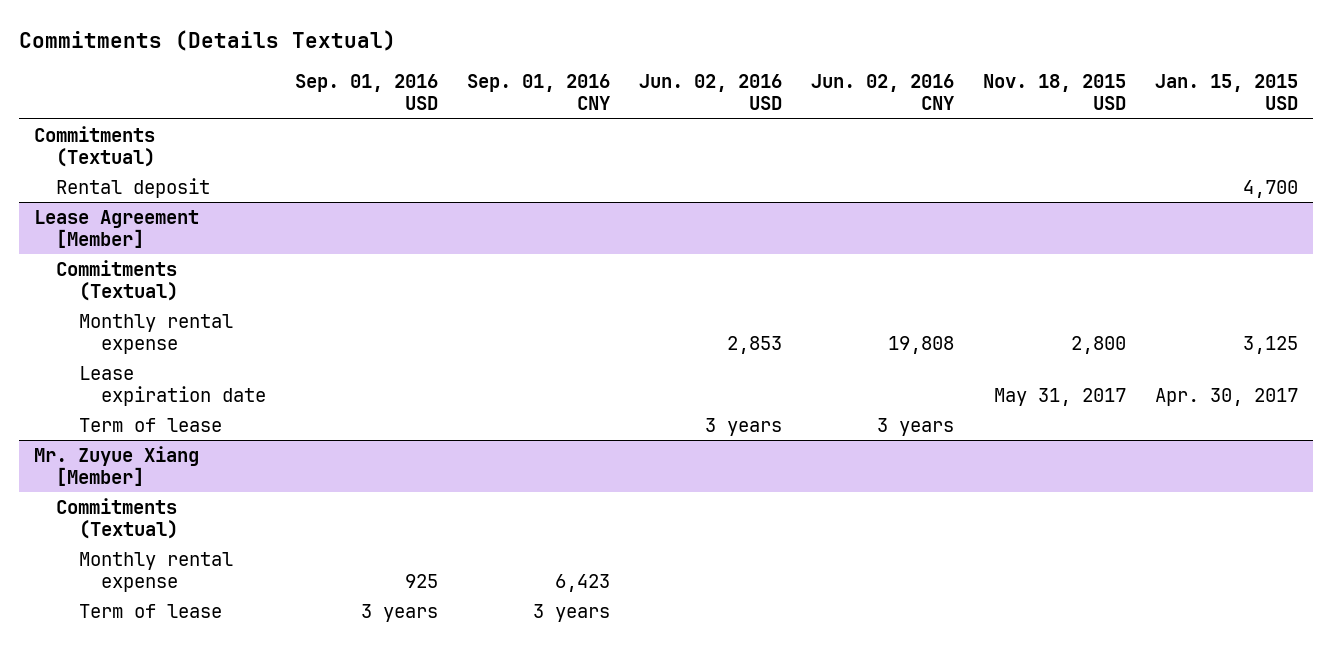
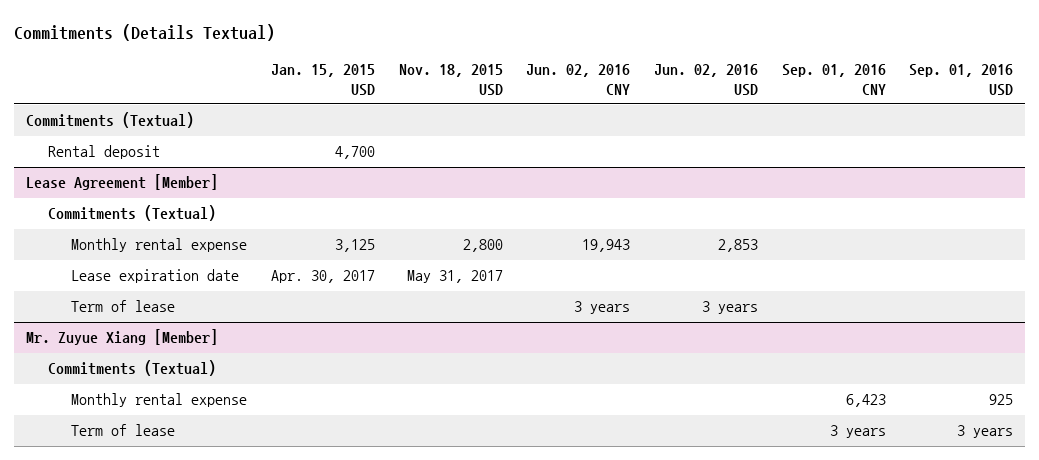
[888,336,955,355] 19,808 -> [582,239,631,253] 19,943

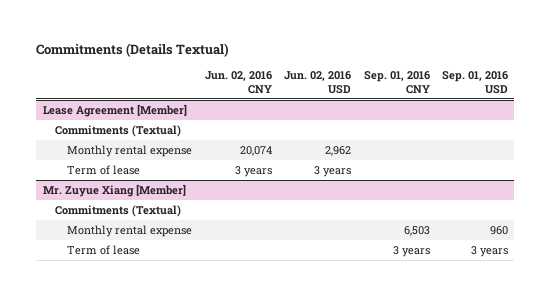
[270,64,375,96] Jan. 15, 2015 USD -> none
[398,64,503,96] Nov. 18, 2015 USD -> none
[25,112,194,129] Commitments (Textual) -> none
[48,145,161,160] Rental deposit -> none
[71,269,240,284] Lease expiration date -> none
[582,239,631,253] 19,943 -> [239,145,272,156] 20,074
[717,239,758,253] 2,853 -> [325,145,352,156] 2,962
[845,394,886,408] 6,423 -> [403,225,430,236] 6,503
[989,394,1014,406] 925 -> [490,225,509,235] 960

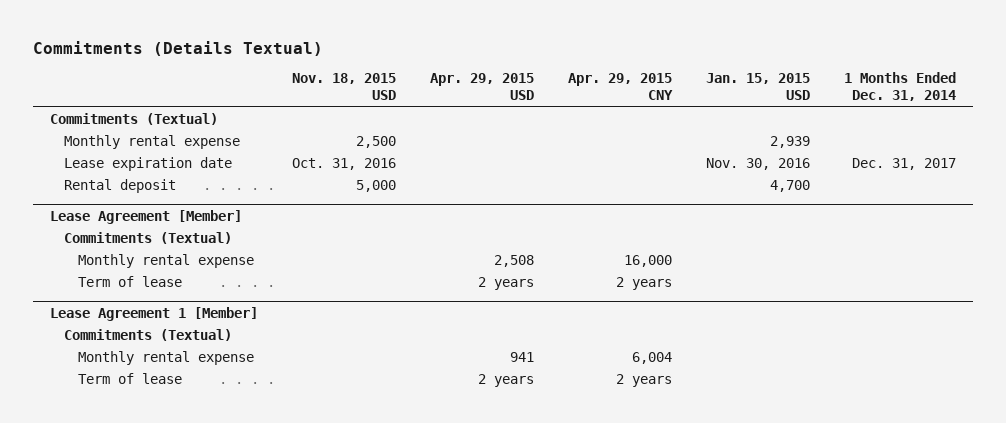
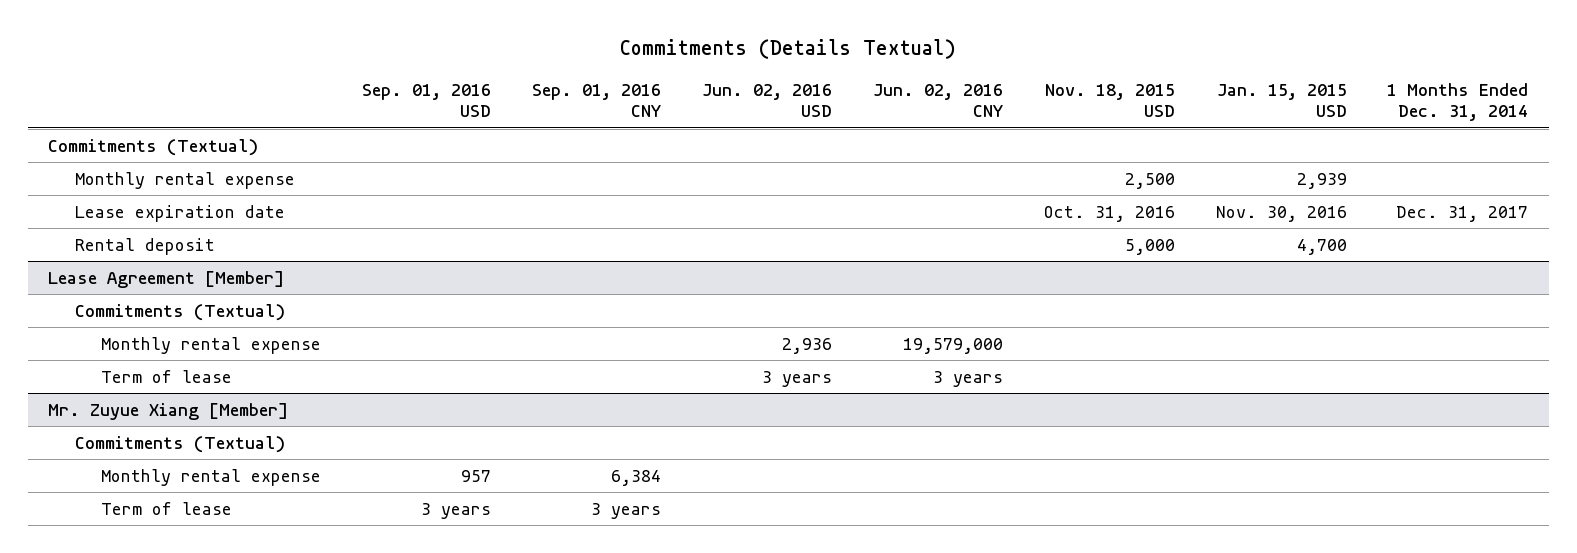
[430,73,535,101] Apr. 29, 2015 USD -> none
[568,73,674,101] Apr. 29, 2015 CNY -> none
none -> [361,83,491,118] Sep. 01, 2016 USD
none -> [531,83,661,118] Sep. 01, 2016 CNY
none -> [701,83,832,118] Jun. 02, 2016 USD
none -> [872,83,1003,118] Jun. 02, 2016 CNY
[50,306,259,321] Lease Agreement 1 [Member] -> [48,402,289,420] Mr. Zuyue Xiang [Member]

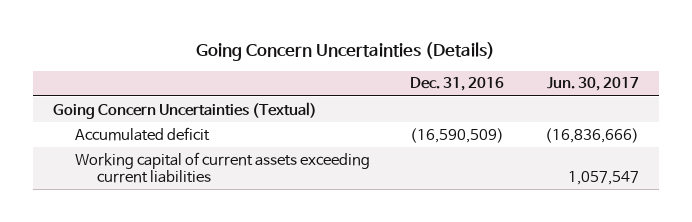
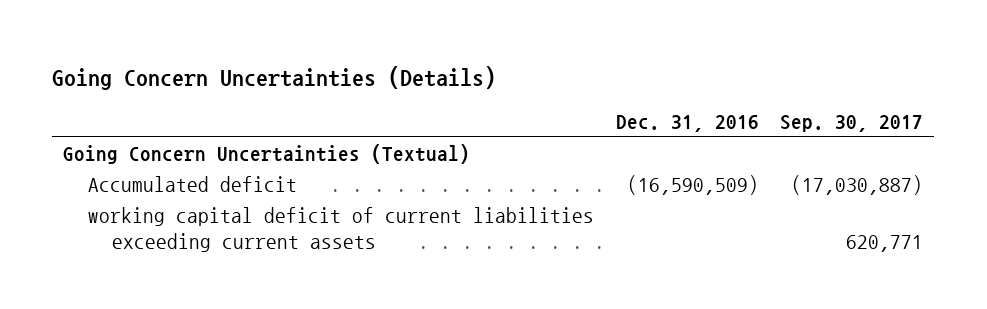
[546,77,639,92] Jun. 30, 2017 -> none
none -> [780,114,924,132] Sep. 30, 2017
[75,151,371,183] Working capital of current assets exceeding current liabilities -> [87,207,594,253] working capital deficit of current liabilities exceeding current assets

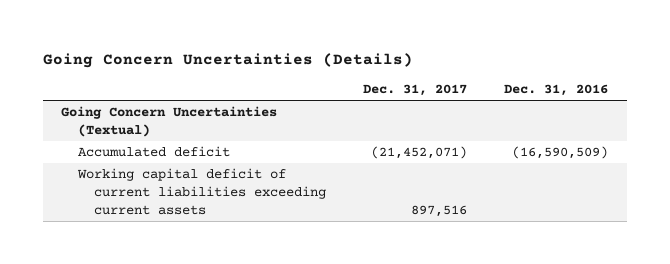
[780,114,924,132] Sep. 30, 2017 -> none
none -> [363,84,468,97] Dec. 31, 2017
[87,207,594,253] working capital deficit of current liabilities exceeding current assets -> [76,168,327,216] Working capital deficit of current liabilities exceeding current assets

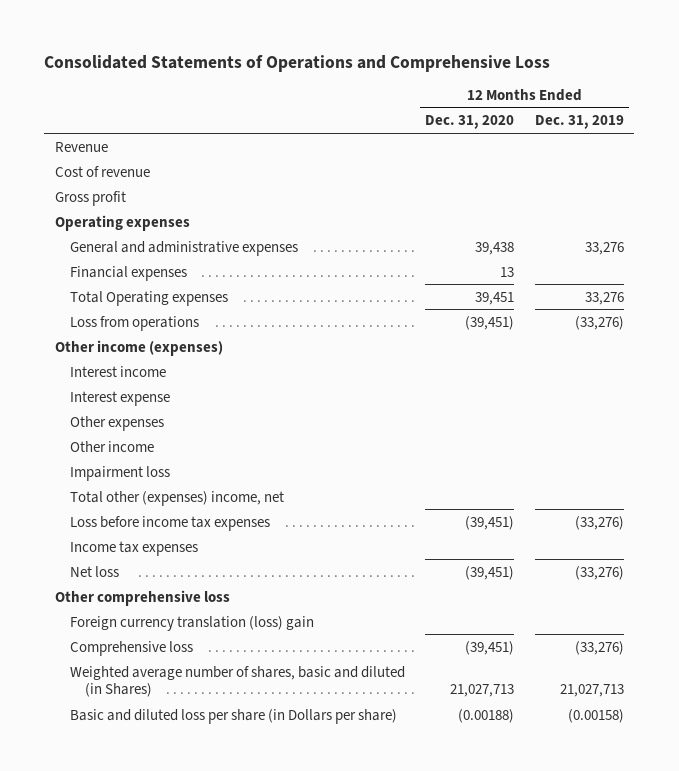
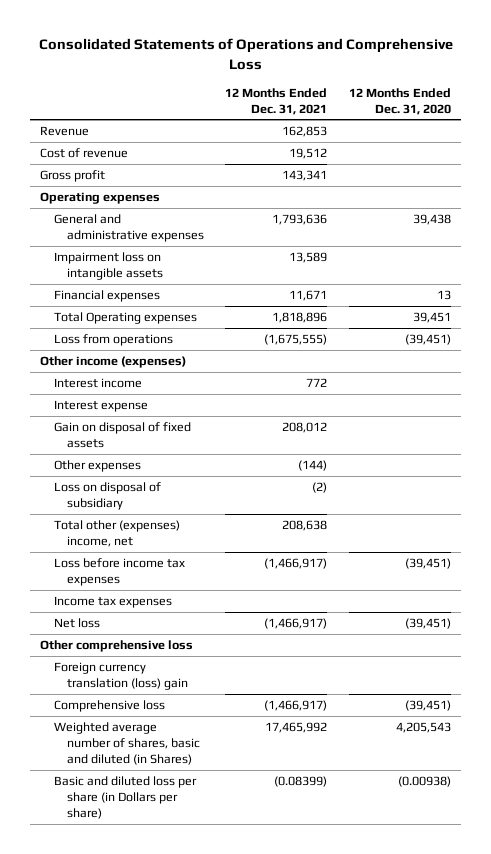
[534,115,624,130] Dec. 31, 2019 -> none
none -> [225,87,328,115] 12 Months Ended Dec. 31, 2021
none -> [53,251,163,281] Impairment loss on intangible assets
none -> [53,421,191,449] Gain on disposal of fixed assets
[69,440,154,452] Other income -> none
[69,465,170,481] Impairment loss -> [53,481,161,511] Loss on disposal of subsidiary
[450,684,515,698] 21,027,713 -> [395,721,451,733] 4,205,543
[458,708,515,723] (0.00188) -> [397,775,451,787] (0.00938)

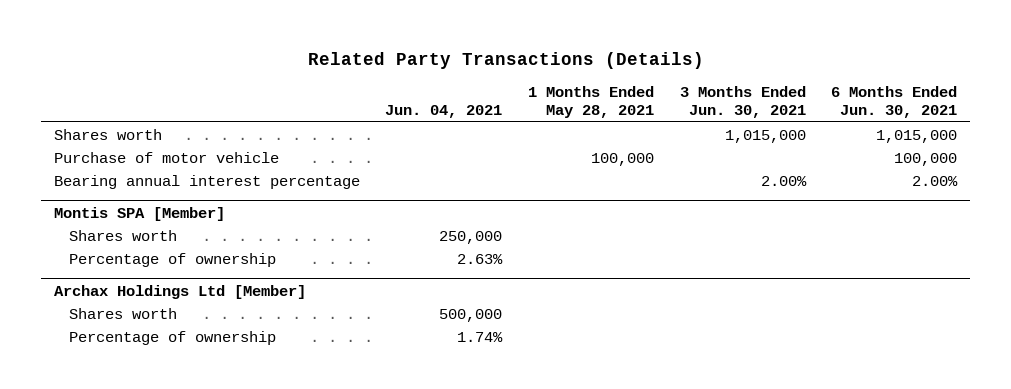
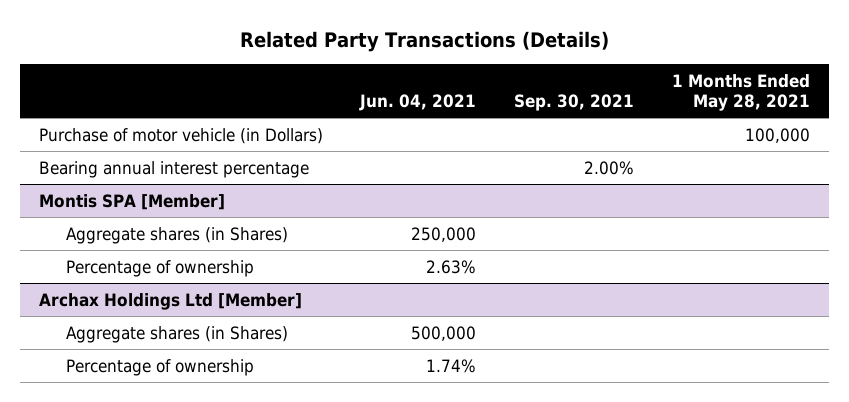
[679,86,806,118] 3 Months Ended Jun. 30, 2021 -> none
[831,86,958,118] 6 Months Ended Jun. 30, 2021 -> none
none -> [514,94,635,112] Sep. 30, 2021
[53,128,162,140] Shares worth -> none
[53,151,279,163] Purchase of motor vehicle -> [38,127,323,144] Purchase of motor vehicle (in Dollars)
[69,229,178,241] Shares worth -> none
none -> [66,226,289,244] Aggregate shares (in Shares)
[69,307,178,319] Shares worth -> none
none -> [66,325,289,343] Aggregate shares (in Shares)

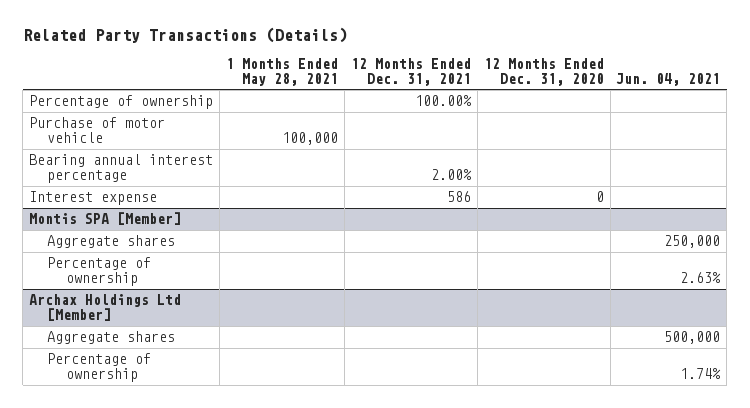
[514,94,635,112] Sep. 30, 2021 -> none
none -> [350,57,471,86] 12 Months Ended Dec. 31, 2021
none -> [483,57,604,86] 12 Months Ended Dec. 31, 2020
none -> [29,95,214,110] Percentage of ownership
[38,127,323,144] Purchase of motor vehicle (in Dollars) -> [29,117,166,144] Purchase of motor vehicle
none -> [29,191,158,206] Interest expense
[66,226,289,244] Aggregate shares (in Shares) -> [47,235,176,249] Aggregate shares
[66,325,289,343] Aggregate shares (in Shares) -> [47,331,176,345] Aggregate shares

